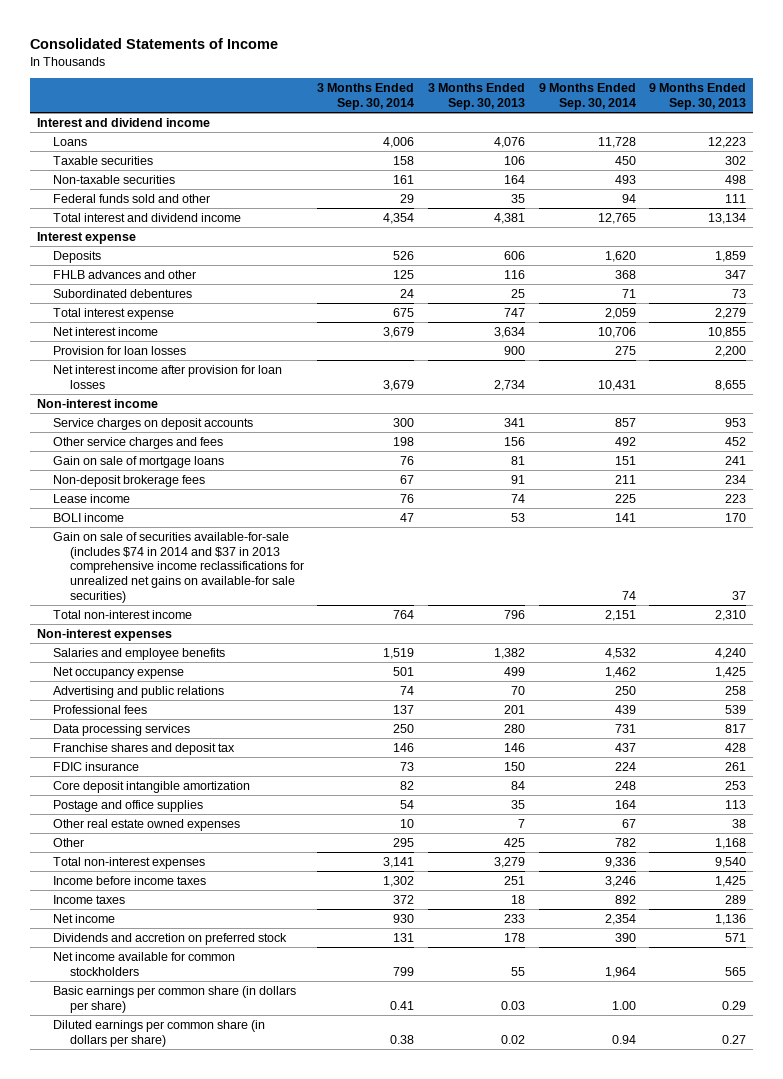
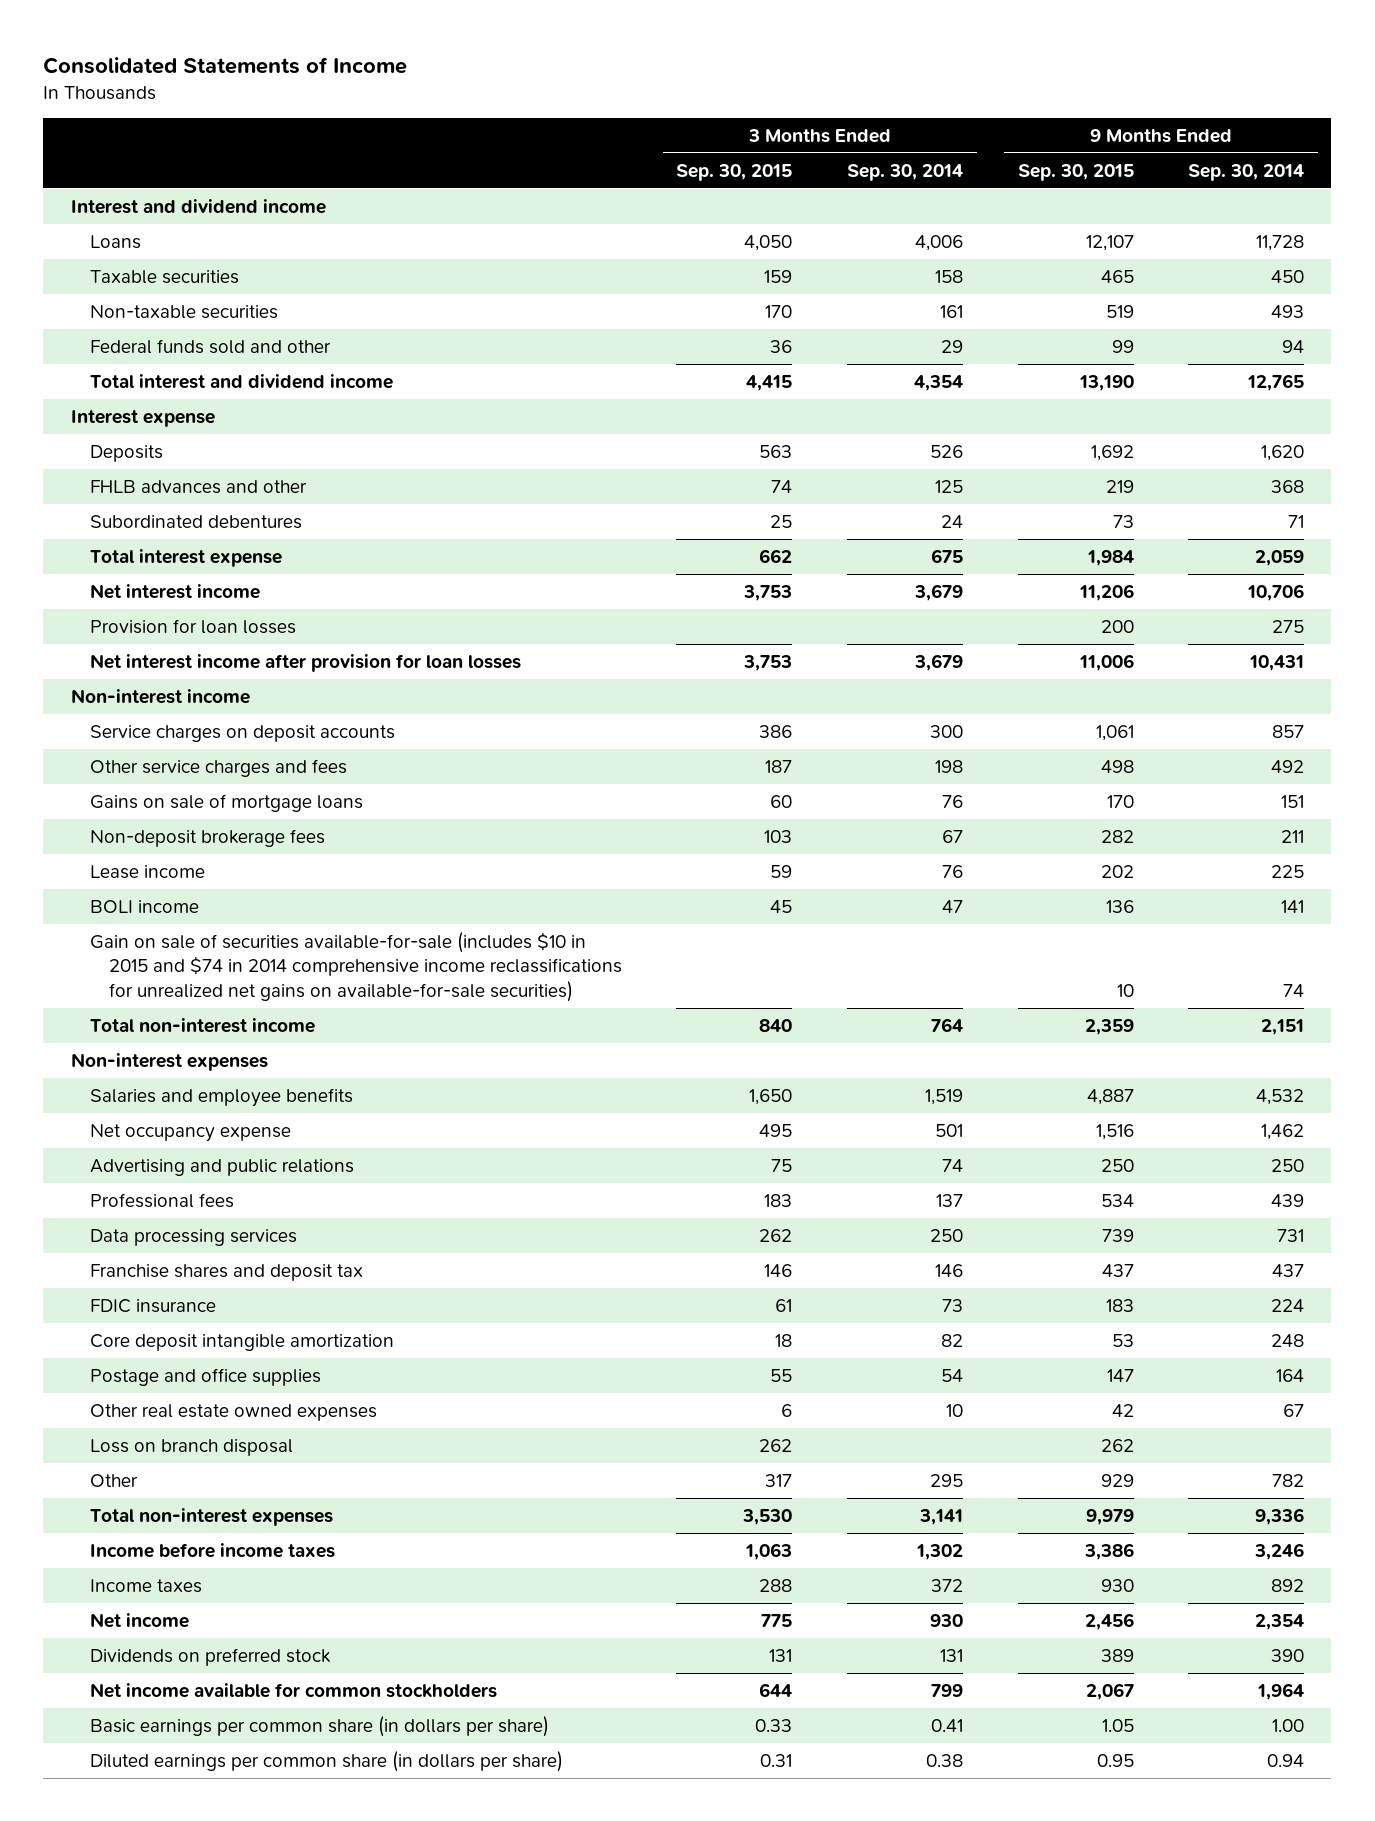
[427,83,525,110] 3 Months Ended Sep. 30, 2013 -> none
[649,83,747,110] 9 Months Ended Sep. 30, 2013 -> none
none -> [676,163,793,181] Sep. 30, 2015
none -> [1017,163,1134,181] Sep. 30, 2015
[53,455,225,468] Gain on sale of mortgage loans -> [89,793,363,812] Gains on sale of mortgage loans
[53,531,304,603] Gain on sale of securities available-for-sale (includes $74 in 2014 and $37 in 2013 comprehensive income reclassifications for unrealized net gains on available-for sale securities) -> [89,931,622,1002] Gain on sale of securities available-for-sale (includes $10 in 2015 and $74 in 2014 comprehensive income reclassifications for unrealized net gains on available-for-sale securities)
none -> [89,1438,293,1456] Loss on branch disposal
[53,932,288,945] Dividends and accretion on preferred stock -> [89,1647,331,1666] Dividends on preferred stock

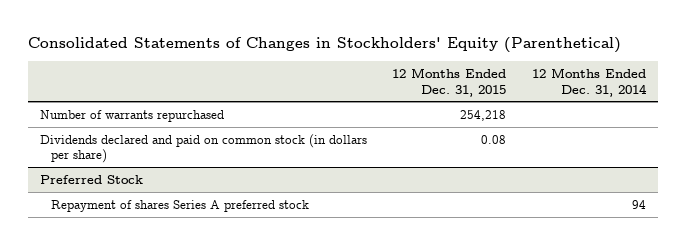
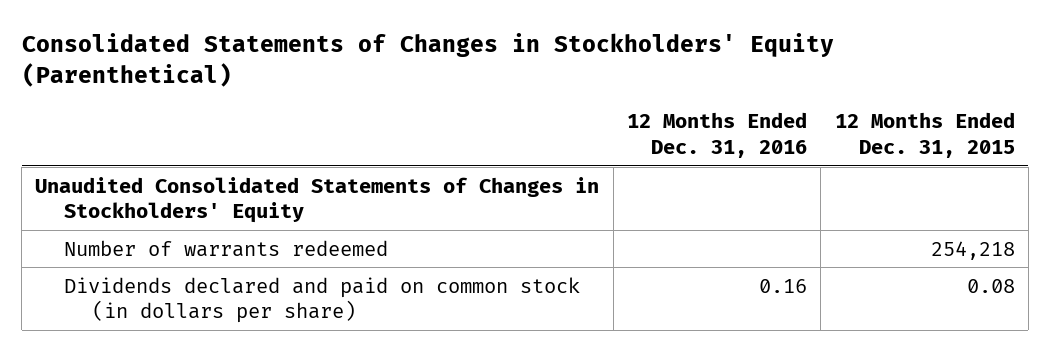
[531,68,647,97] 12 Months Ended Dec. 31, 2014 -> none
none -> [626,112,807,158] 12 Months Ended Dec. 31, 2016
none -> [35,176,600,224] Unaudited Consolidated Statements of Changes in Stockholders' Equity
[40,109,225,122] Number of warrants repurchased -> [63,239,388,257] Number of warrants redeemed
[40,174,144,184] Preferred Stock -> none
[50,199,309,212] Repayment of shares Series A preferred stock -> none

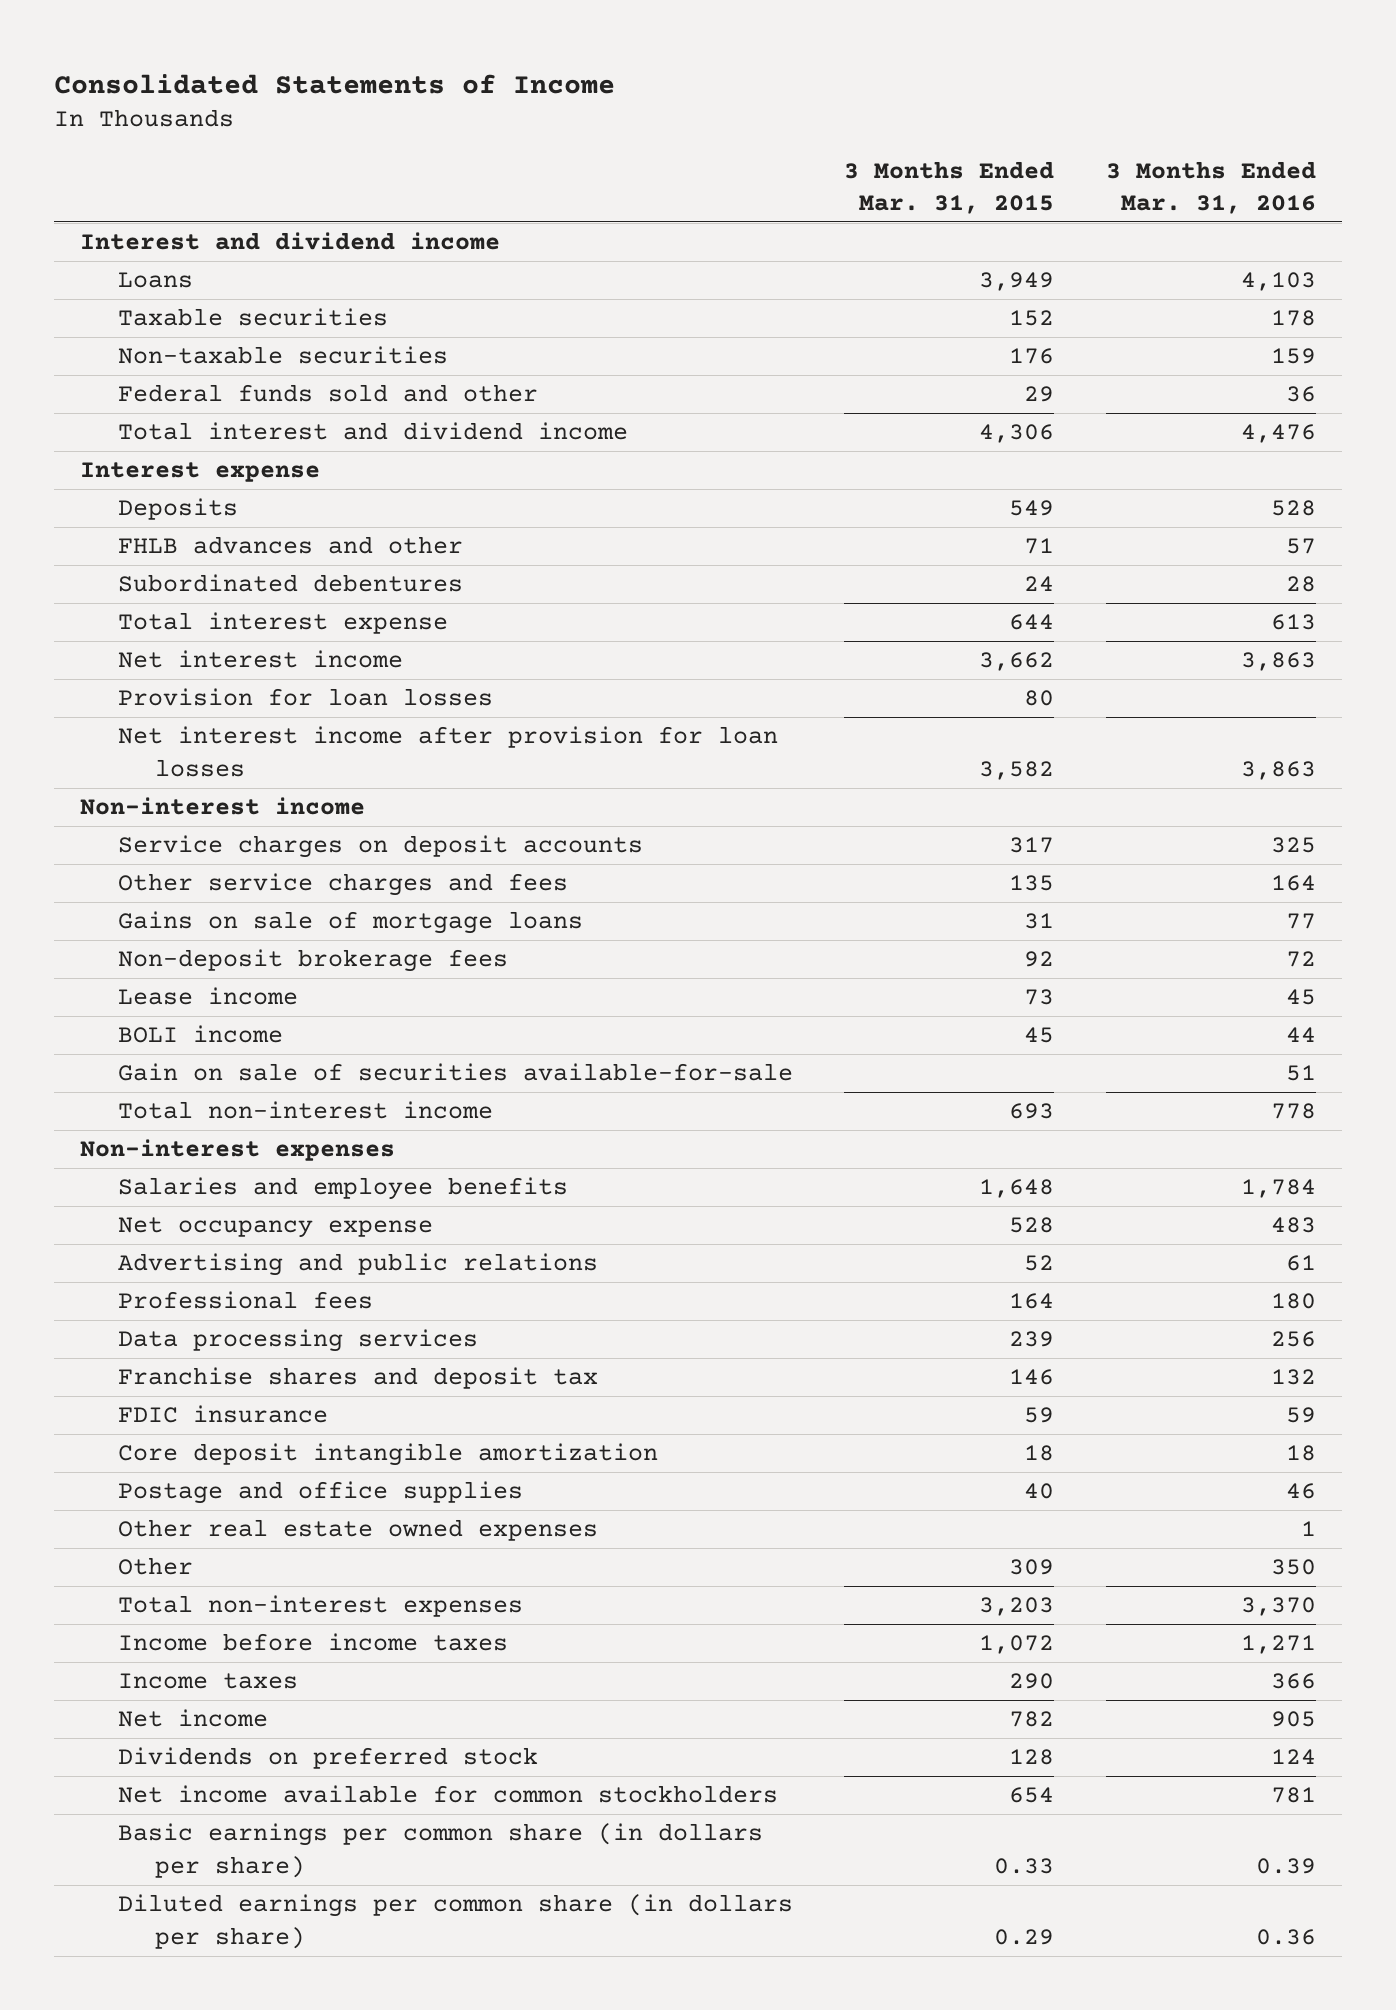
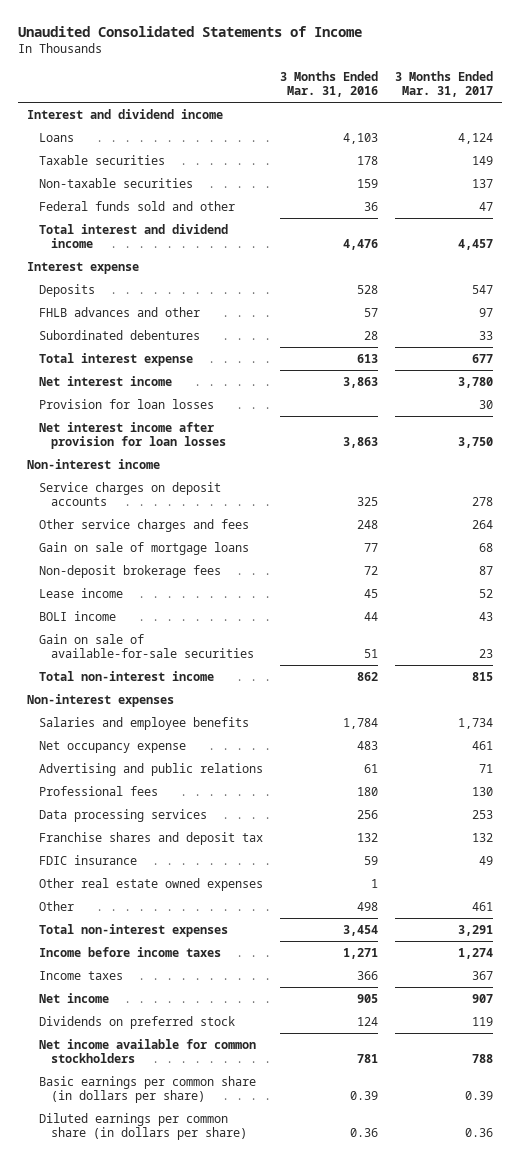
[54,73,616,94] Consolidated Statements of Income -> [18,25,363,37] Unaudited Consolidated Statements of Income
[844,160,1055,214] 3 Months Ended Mar. 31, 2015 -> none
none -> [395,70,494,98] 3 Months Ended Mar. 31, 2017
[1271,875,1317,892] 164 -> [356,519,378,529] 248
[117,911,583,935] Gains on sale of mortgage loans -> [38,541,249,555] Gain on sale of mortgage loans
[117,1063,793,1082] Gain on sale of securities available-for-sale -> [38,633,254,659] Gain on sale of available-for-sale securities
[1271,1103,1317,1120] 778 -> [356,671,378,681] 862
[117,1443,658,1467] Core deposit intangible amortization -> none
[117,1481,523,1505] Postage and office supplies -> none
[1271,1559,1317,1576] 350 -> [356,901,378,911] 498
[1241,1597,1317,1617] 3,370 -> [342,924,378,936] 3,454

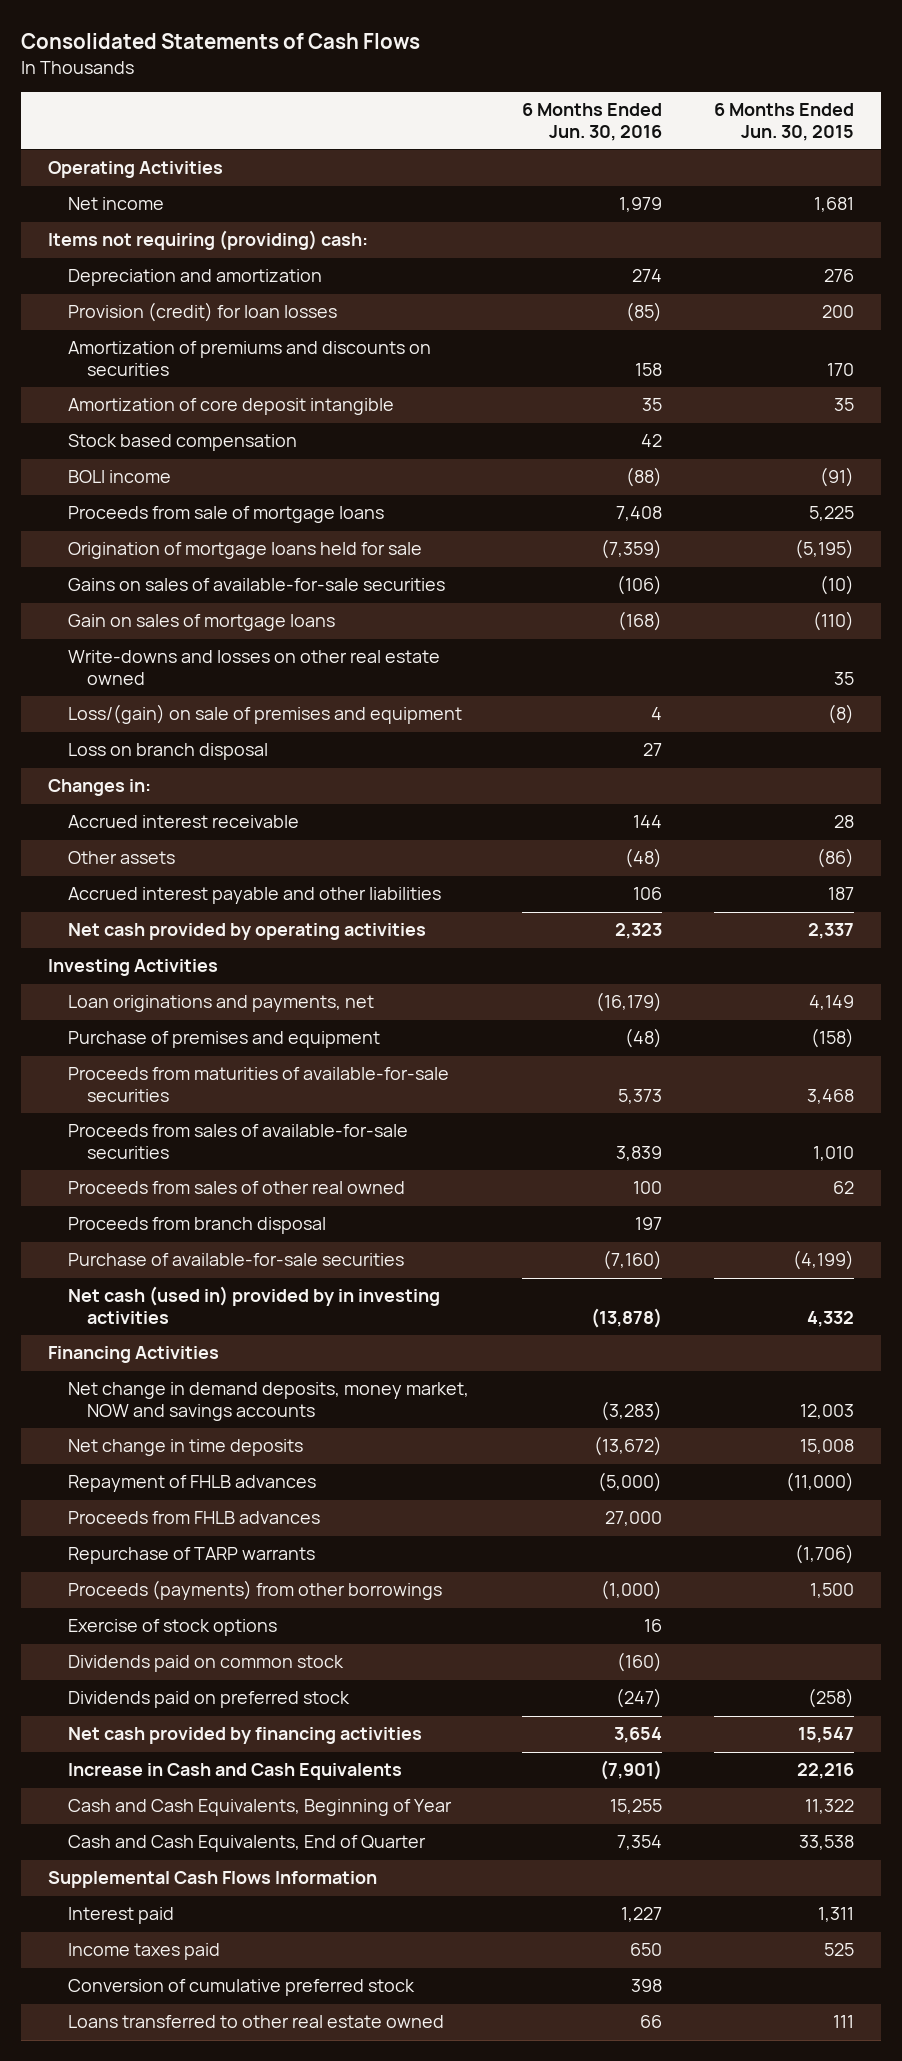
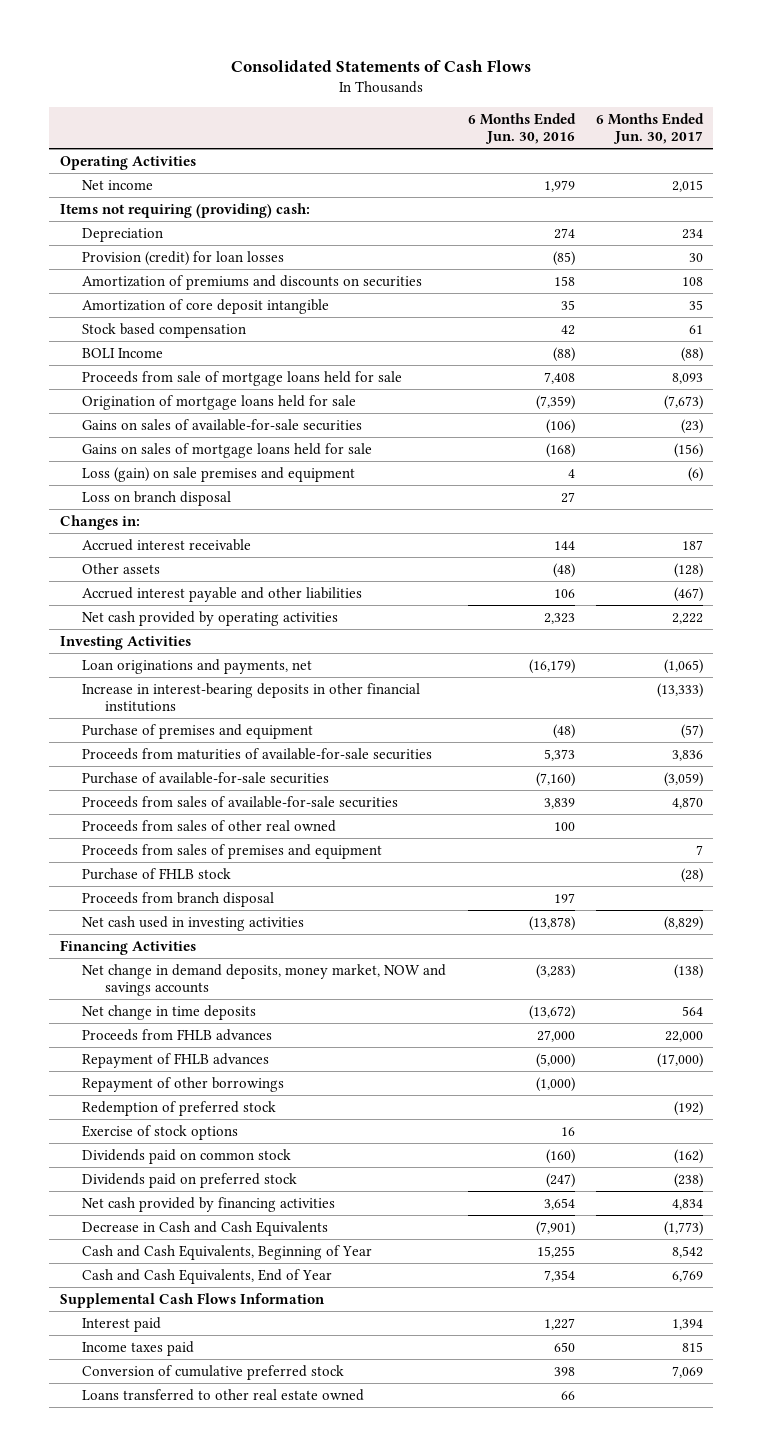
[714,103,855,141] 6 Months Ended Jun. 30, 2015 -> none
none -> [595,112,704,144] 6 Months Ended Jun. 30, 2017
[67,269,322,287] Depreciation and amortization -> [82,227,164,242] Depreciation
[67,470,171,484] BOLI income -> [82,347,164,358] BOLI Income
[67,506,384,524] Proceeds from sale of mortgage loans -> [82,370,403,386] Proceeds from sale of mortgage loans held for sale
[67,650,440,686] Write-downs and losses on other real estate owned -> none
[67,614,335,632] Gain on sales of mortgage loans -> [82,442,373,458] Gains on sales of mortgage loans held for sale
[67,704,462,725] Loss/(gain) on sale of premises and equipment -> [82,466,356,482] Loss (gain) on sale premises and equipment
none -> [82,682,421,712] Increase in interest-bearing deposits in other financial institutions
[67,1253,404,1267] Purchase of available-for-sale securities -> [82,771,330,784] Purchase of available-for-sale securities
none -> [82,843,383,859] Proceeds from sales of premises and equipment
none -> [82,867,232,880] Purchase of FHLB stock
[67,1286,440,1325] Net cash (used in) provided by in investing activities -> [82,915,305,931] Net cash used in investing activities
[67,1547,315,1565] Repurchase of TARP warrants -> none
[67,1580,442,1601] Proceeds (payments) from other borrowings -> none
[67,1475,316,1493] Repayment of FHLB advances -> [82,1052,270,1068] Repayment of FHLB advances
none -> [82,1076,285,1092] Repayment of other borrowings
none -> [82,1100,277,1116] Redemption of preferred stock
[67,1763,402,1781] Increase in Cash and Cash Equivalents -> [82,1220,329,1236] Decrease in Cash and Cash Equivalents
[67,1835,426,1853] Cash and Cash Equivalents, End of Quarter -> [82,1268,333,1284] Cash and Cash Equivalents, End of Year

